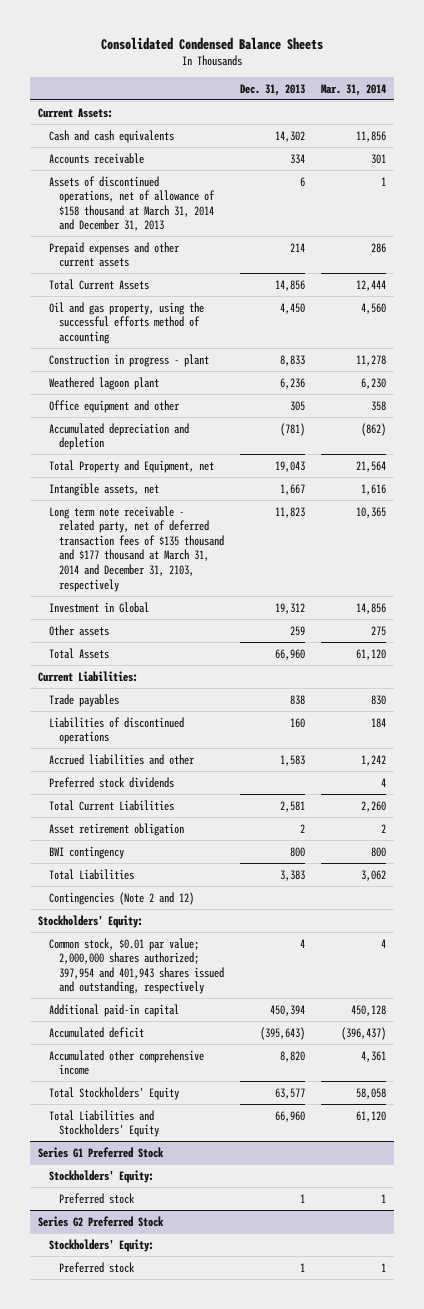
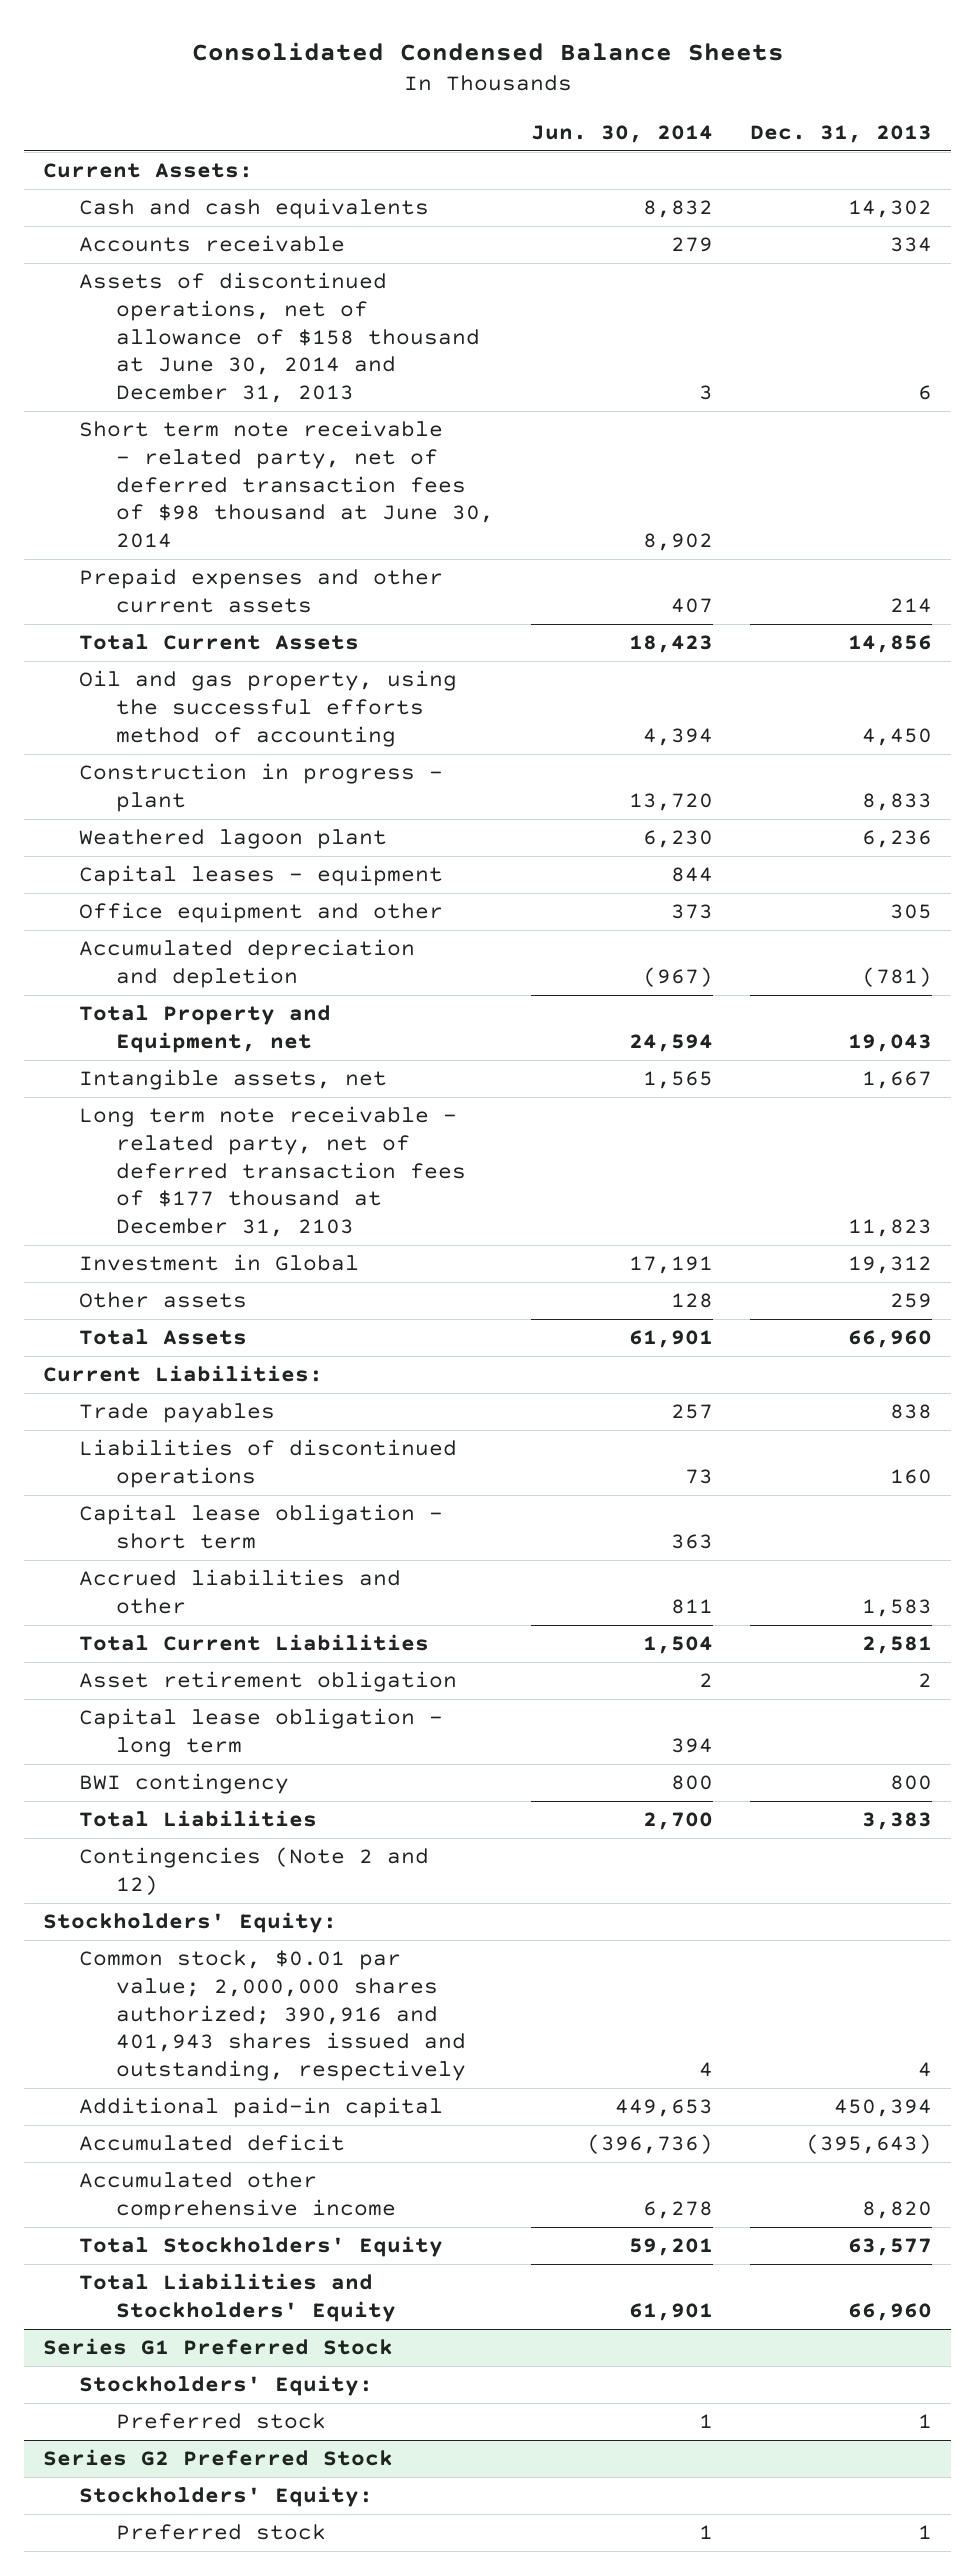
[321,83,387,96] Mar. 31, 2014 -> none
none -> [530,124,713,143] Jun. 30, 2014
[48,175,216,232] Assets of discontinued operations, net of allowance of $158 thousand at March 31, 2014 and December 31, 2013 -> [79,272,480,403] Assets of discontinued operations, net of allowance of $158 thousand at June 30, 2014 and December 31, 2013
none -> [79,420,494,548] Short term note receivable - related party, net of deferred transaction fees of $98 thousand at June 30, 2014
none -> [79,865,444,887] Capital leases - equipment
[48,505,225,592] Long term note receivable - related party, net of deferred transaction fees of $135 thousand and $177 thousand at March 31, 2014 and December 31, 2103, respectively -> [79,1106,466,1237] Long term note receivable - related party, net of deferred transaction fees of $177 thousand at December 31, 2103
none -> [79,1504,444,1549] Capital lease obligation - short term
[48,776,174,788] Preferred stock dividends -> none
none -> [79,1708,444,1757] Capital lease obligation - long term
[48,937,225,995] Common stock, $0.01 par value; 2,000,000 shares authorized; 397,954 and 401,943 shares issued and outstanding, respectively -> [79,1950,466,2081] Common stock, $0.01 par value; 2,000,000 shares authorized; 390,916 and 401,943 shares issued and outstanding, respectively

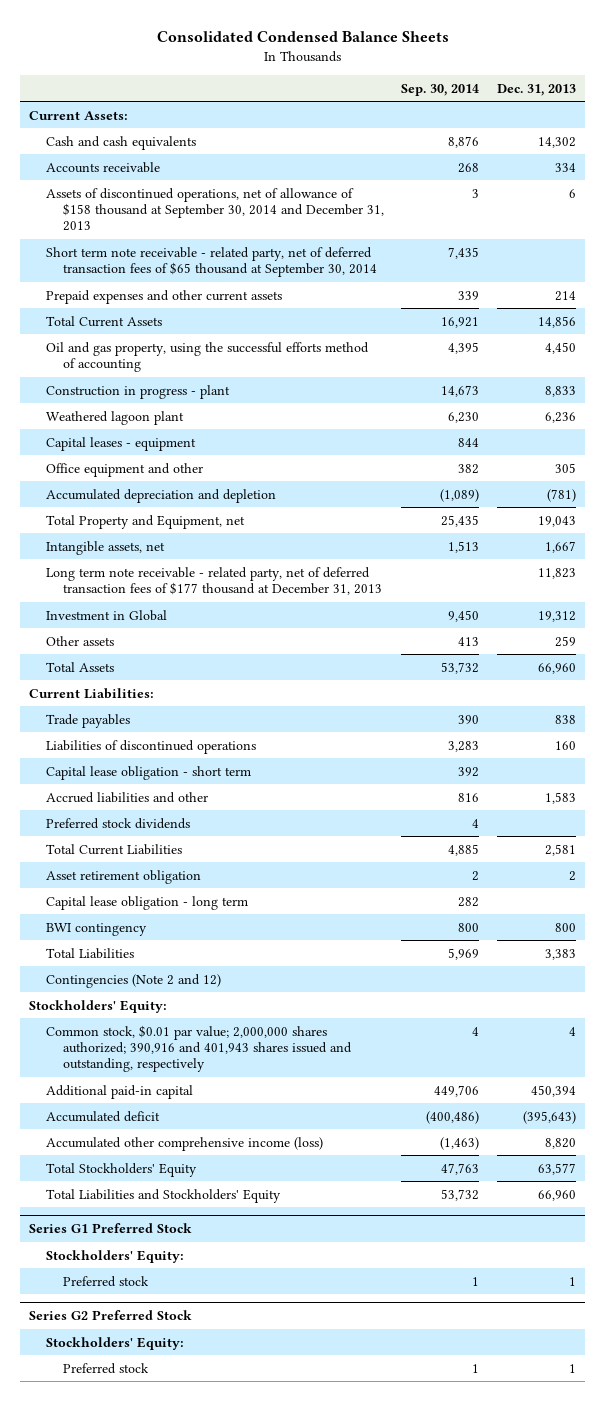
[530,124,713,143] Jun. 30, 2014 -> none
none -> [401,83,480,96] Sep. 30, 2014
[79,272,480,403] Assets of discontinued operations, net of allowance of $158 thousand at June 30, 2014 and December 31, 2013 -> [45,187,384,232] Assets of discontinued operations, net of allowance of $158 thousand at September 30, 2014 and December 31, 2013
[79,420,494,548] Short term note receivable - related party, net of deferred transaction fees of $98 thousand at June 30, 2014 -> [45,246,377,278] Short term note receivable - related party, net of deferred transaction fees of $65 thousand at September 30, 2014
[79,1106,466,1237] Long term note receivable - related party, net of deferred transaction fees of $177 thousand at December 31, 2103 -> [45,566,382,596] Long term note receivable - related party, net of deferred transaction fees of $177 thousand at December 31, 2013
none -> [45,817,190,829] Preferred stock dividends
[79,2172,396,2220] Accumulated other comprehensive income -> [45,1136,323,1151] Accumulated other comprehensive income (loss)

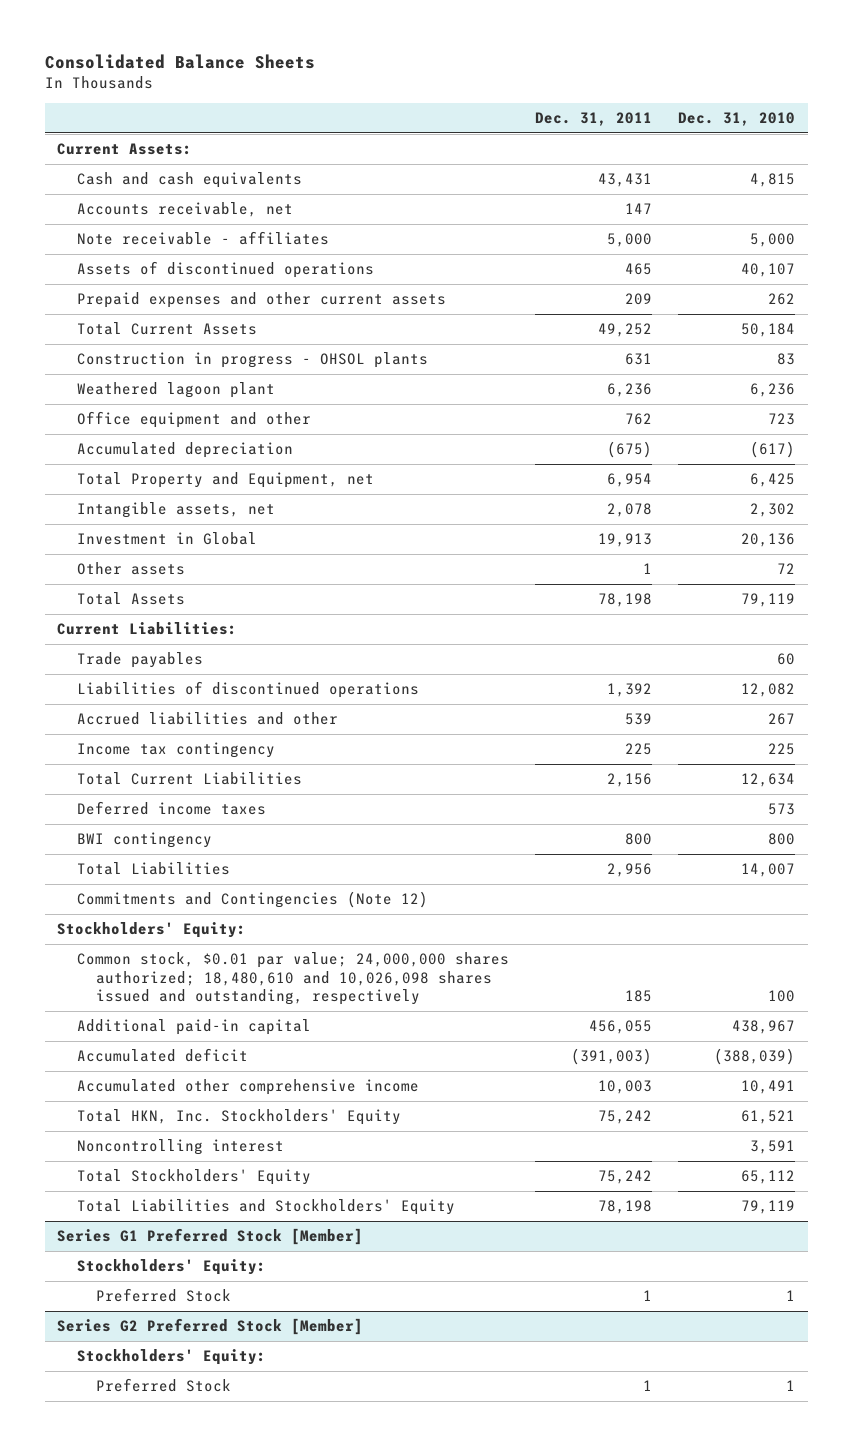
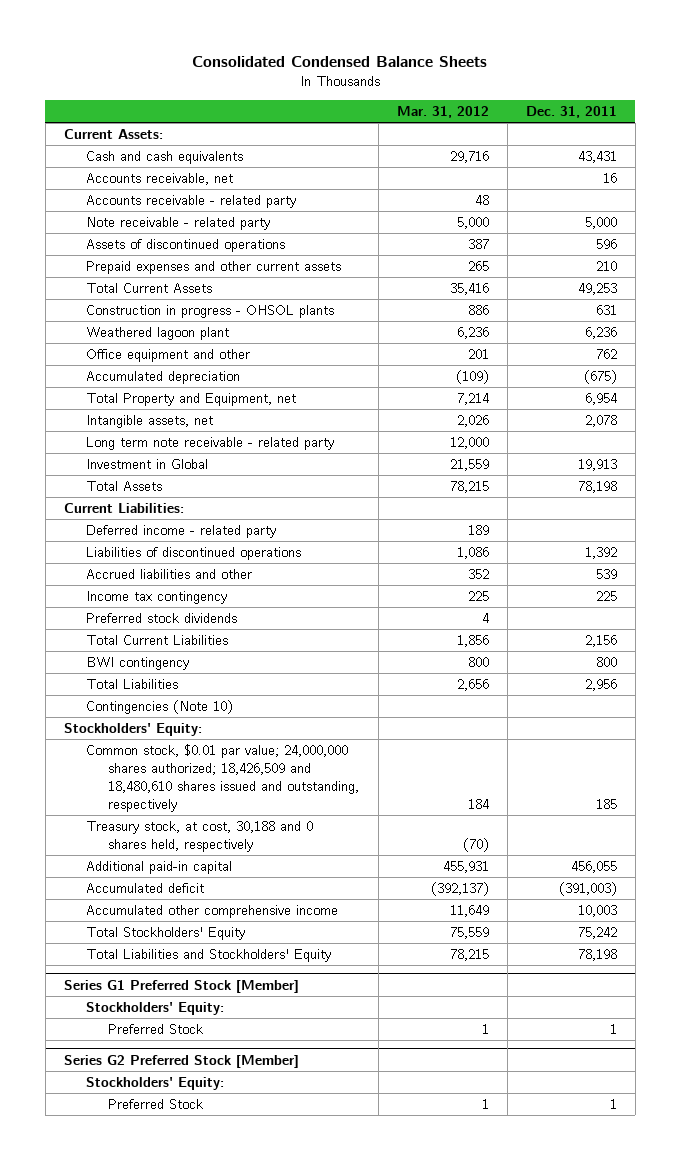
[44,53,315,69] Consolidated Balance Sheets -> [192,55,488,67] Consolidated Condensed Balance Sheets
[677,111,795,126] Dec. 31, 2010 -> none
none -> [396,105,489,118] Mar. 31, 2012
[624,203,652,215] 147 -> [602,173,617,184] 16
none -> [86,195,297,209] Accounts receivable - related party
[76,231,329,246] Note receivable - affiliates -> [86,217,271,231] Note receivable - related party
[624,263,652,276] 465 -> [595,239,617,250] 596
[624,293,652,306] 209 -> [595,261,617,272] 210
[597,323,652,338] 49,252 -> [577,283,617,296] 49,253
none -> [86,437,335,451] Long term note receivable - related party
[76,562,185,576] Other assets -> none
[76,652,203,669] Trade payables -> none
none -> [86,525,277,539] Deferred income - related party
none -> [86,613,238,624] Preferred stock dividends
[76,801,266,816] Deferred income taxes -> none
[76,891,428,909] Commitments and Contingencies (Note 12) -> [86,700,234,715] Contingencies (Note 10)
[76,952,509,1006] Common stock, $0.01 par value; 24,000,000 shares authorized; 18,480,610 and 10,026,098 shares issued and outstanding, respectively -> [86,744,360,812] Common stock, $0.01 par value; 24,000,000 shares authorized; 18,426,509 and 18,480,610 shares issued and outstanding, respectively
none -> [86,821,314,852] Treasury stock, at cost, 30,188 and 0 shares held, respectively
[76,1109,401,1126] Total HKN, Inc. Stockholders' Equity -> none
[76,1139,284,1156] Noncontrolling interest -> none

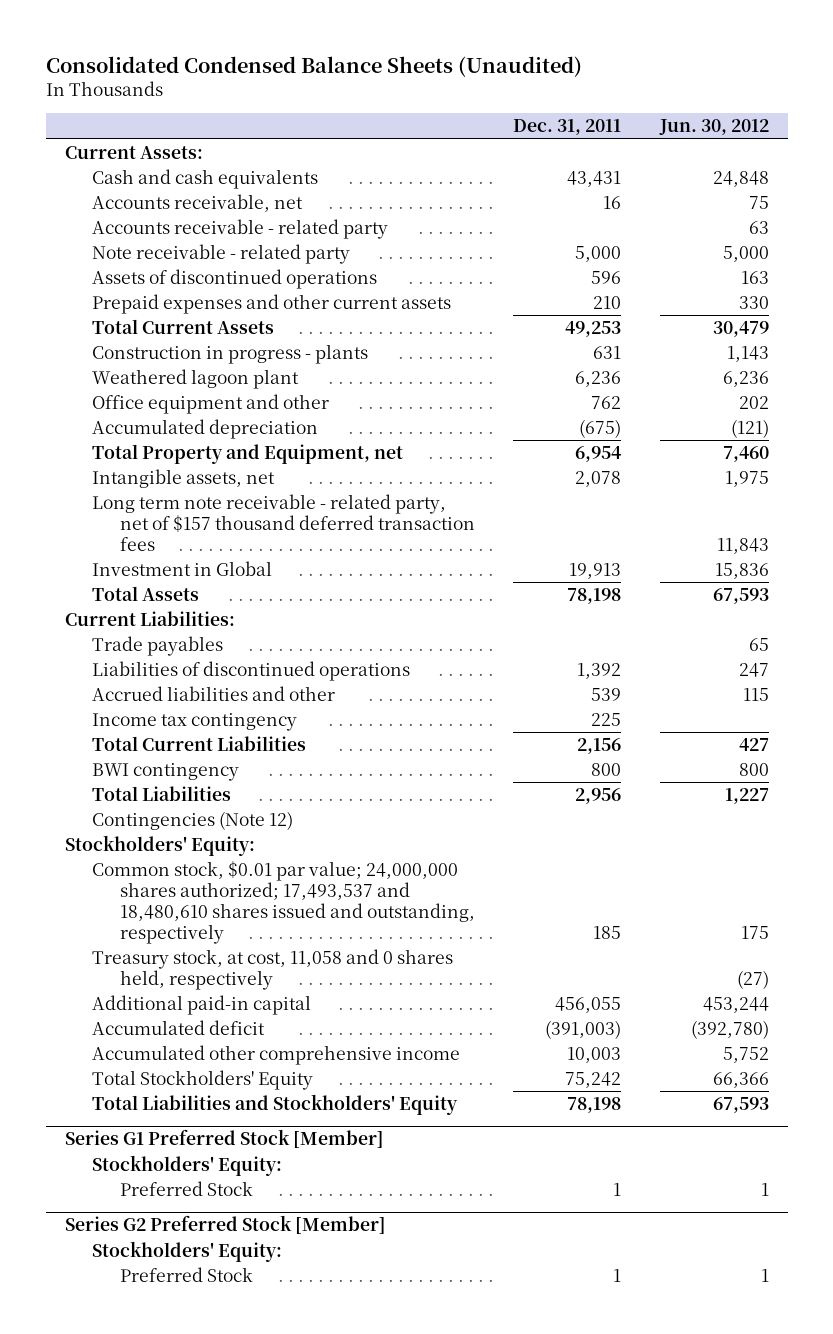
[192,55,488,67] Consolidated Condensed Balance Sheets -> [45,55,582,77] Consolidated Condensed Balance Sheets (Unaudited)
[396,105,489,118] Mar. 31, 2012 -> none
none -> [658,119,769,136] Jun. 30, 2012
[86,305,335,319] Construction in progress - OHSOL plants -> [92,344,369,365] Construction in progress - plants
[86,437,335,451] Long term note receivable - related party -> none
none -> [92,494,475,551] Long term note receivable - related party, net of $157 thousand deferred transaction fees
[86,525,277,539] Deferred income - related party -> none
none -> [92,636,224,657] Trade payables
[86,613,238,624] Preferred stock dividends -> none
[86,700,234,715] Contingencies (Note 10) -> [92,811,294,831] Contingencies (Note 12)
[86,744,360,812] Common stock, $0.01 par value; 24,000,000 shares authorized; 18,426,509 and 18,480,610 shares issued and outstanding, respectively -> [92,861,475,944] Common stock, $0.01 par value; 24,000,000 shares authorized; 17,493,537 and 18,480,610 shares issued and outstanding, respectively
[86,821,314,852] Treasury stock, at cost, 30,188 and 0 shares held, respectively -> [92,949,454,990] Treasury stock, at cost, 11,058 and 0 shares held, respectively

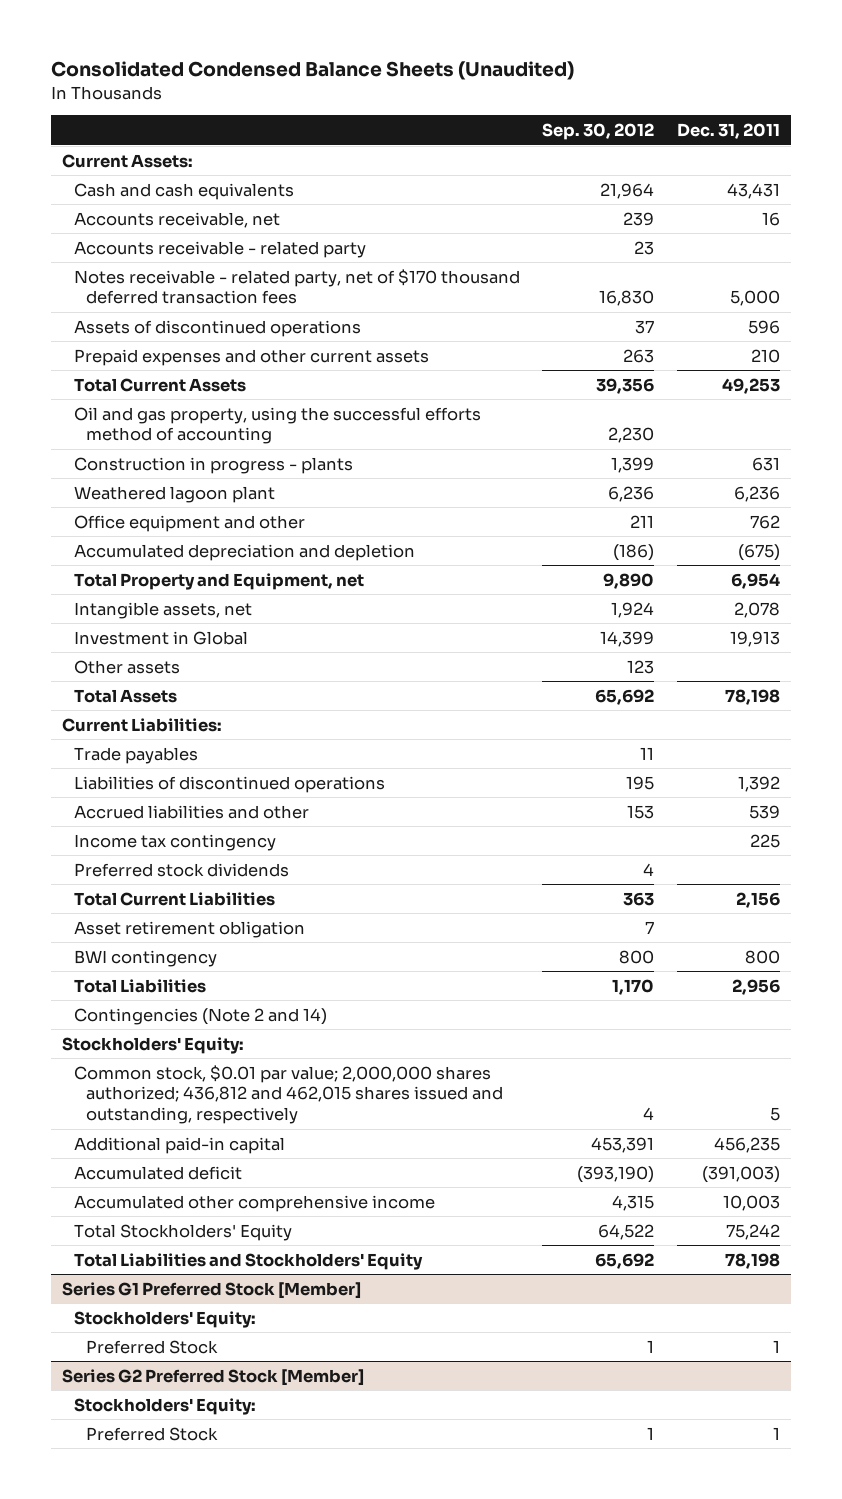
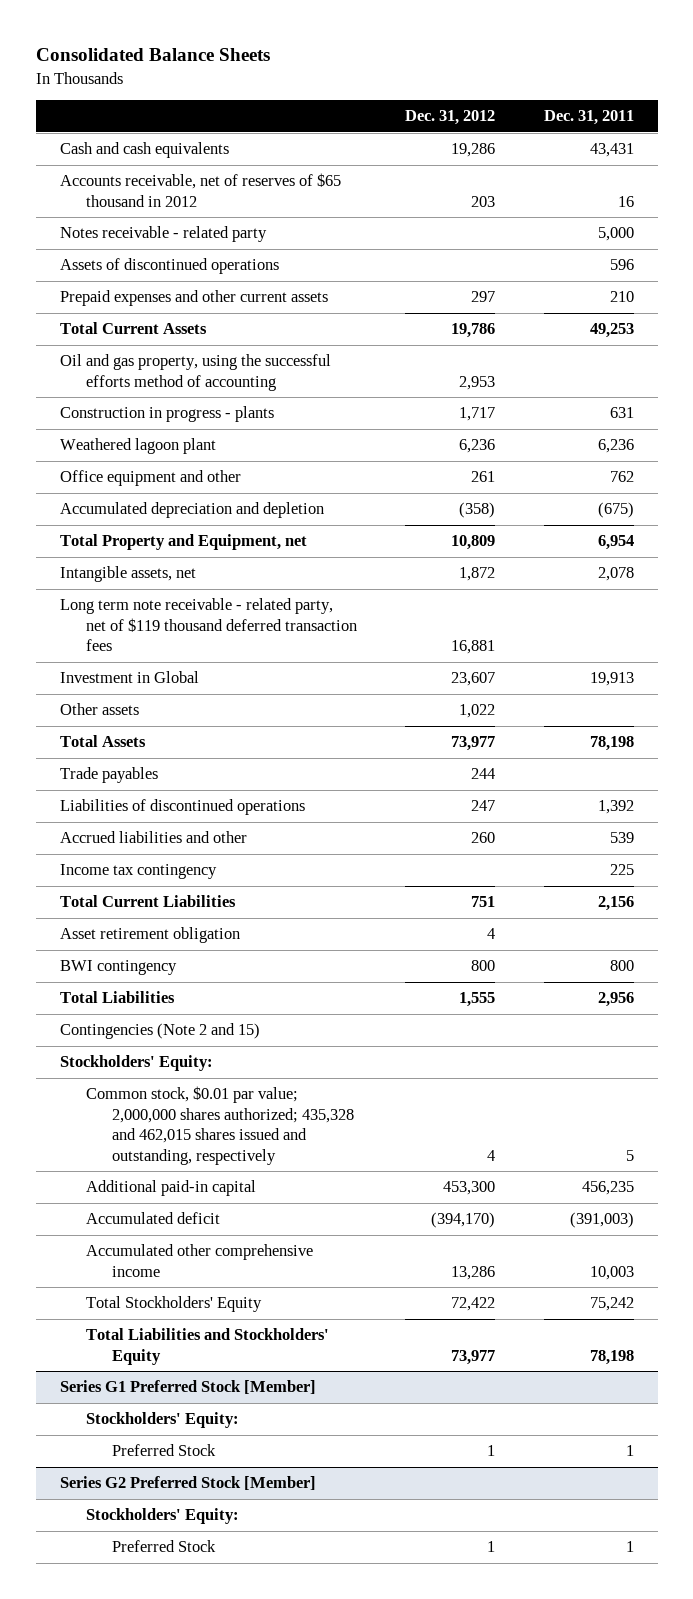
[50,61,574,81] Consolidated Condensed Balance Sheets (Unaudited) -> [35,48,270,62] Consolidated Balance Sheets
[542,122,655,140] Sep. 30, 2012 -> none
none -> [405,110,496,126] Dec. 31, 2012
[61,153,193,168] Current Assets: -> none
[74,240,367,258] Accounts receivable - related party -> none
[74,211,281,228] Accounts receivable, net -> [59,173,341,207] Accounts receivable, net of reserves of $65 thousand in 2012
[74,268,521,305] Notes receivable - related party, net of $170 thousand deferred transaction fees -> [59,226,267,243] Notes receivable - related party
none -> [59,598,357,652] Long term note receivable - related party, net of $119 thousand deferred transaction fees
[61,717,222,732] Current Liabilities: -> none
[74,862,290,877] Preferred stock dividends -> none
[74,1007,328,1025] Contingencies (Note 2 and 14) -> [59,1023,260,1040] Contingencies (Note 2 and 15)
[74,1064,504,1125] Common stock, $0.01 par value; 2,000,000 shares authorized; 436,812 and 462,015 shares issued and outstanding, respectively -> [85,1086,354,1166] Common stock, $0.01 par value; 2,000,000 shares authorized; 435,328 and 462,015 shares issued and outstanding, respectively

